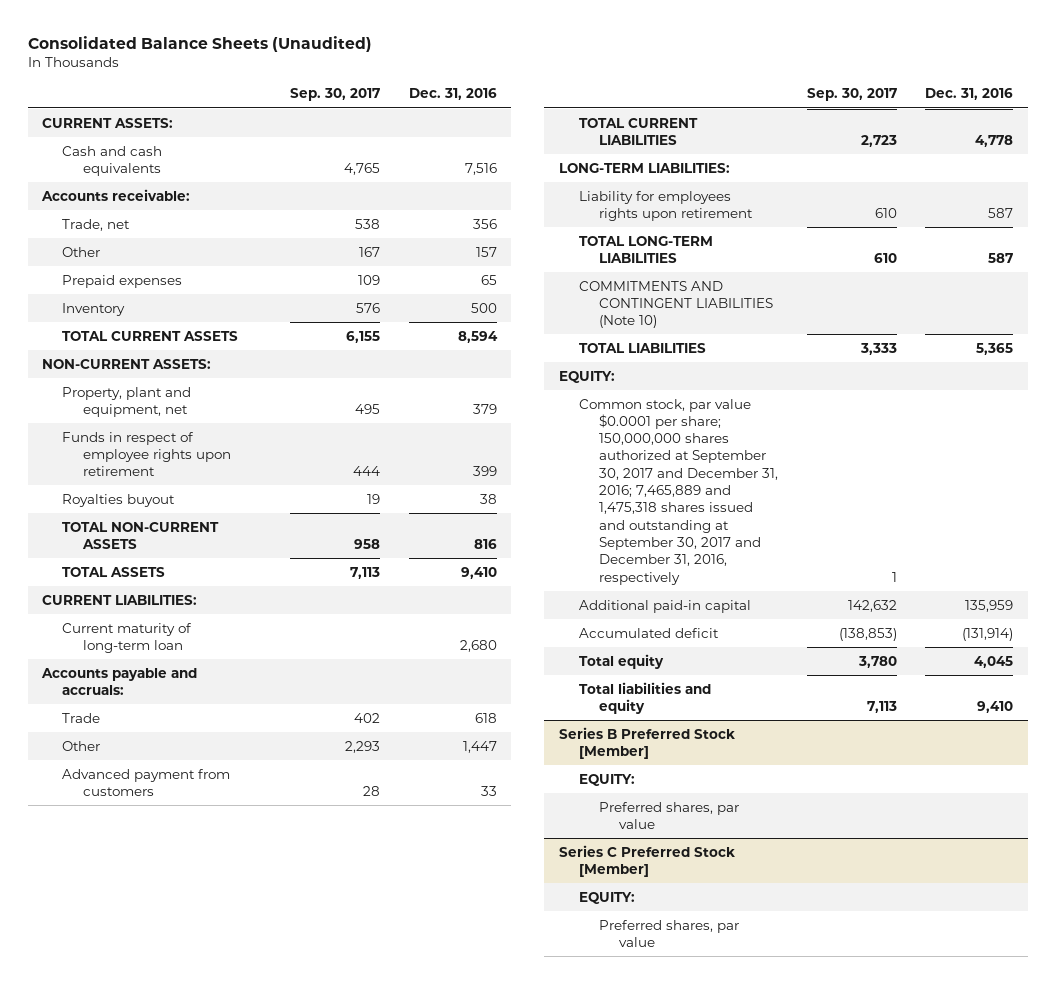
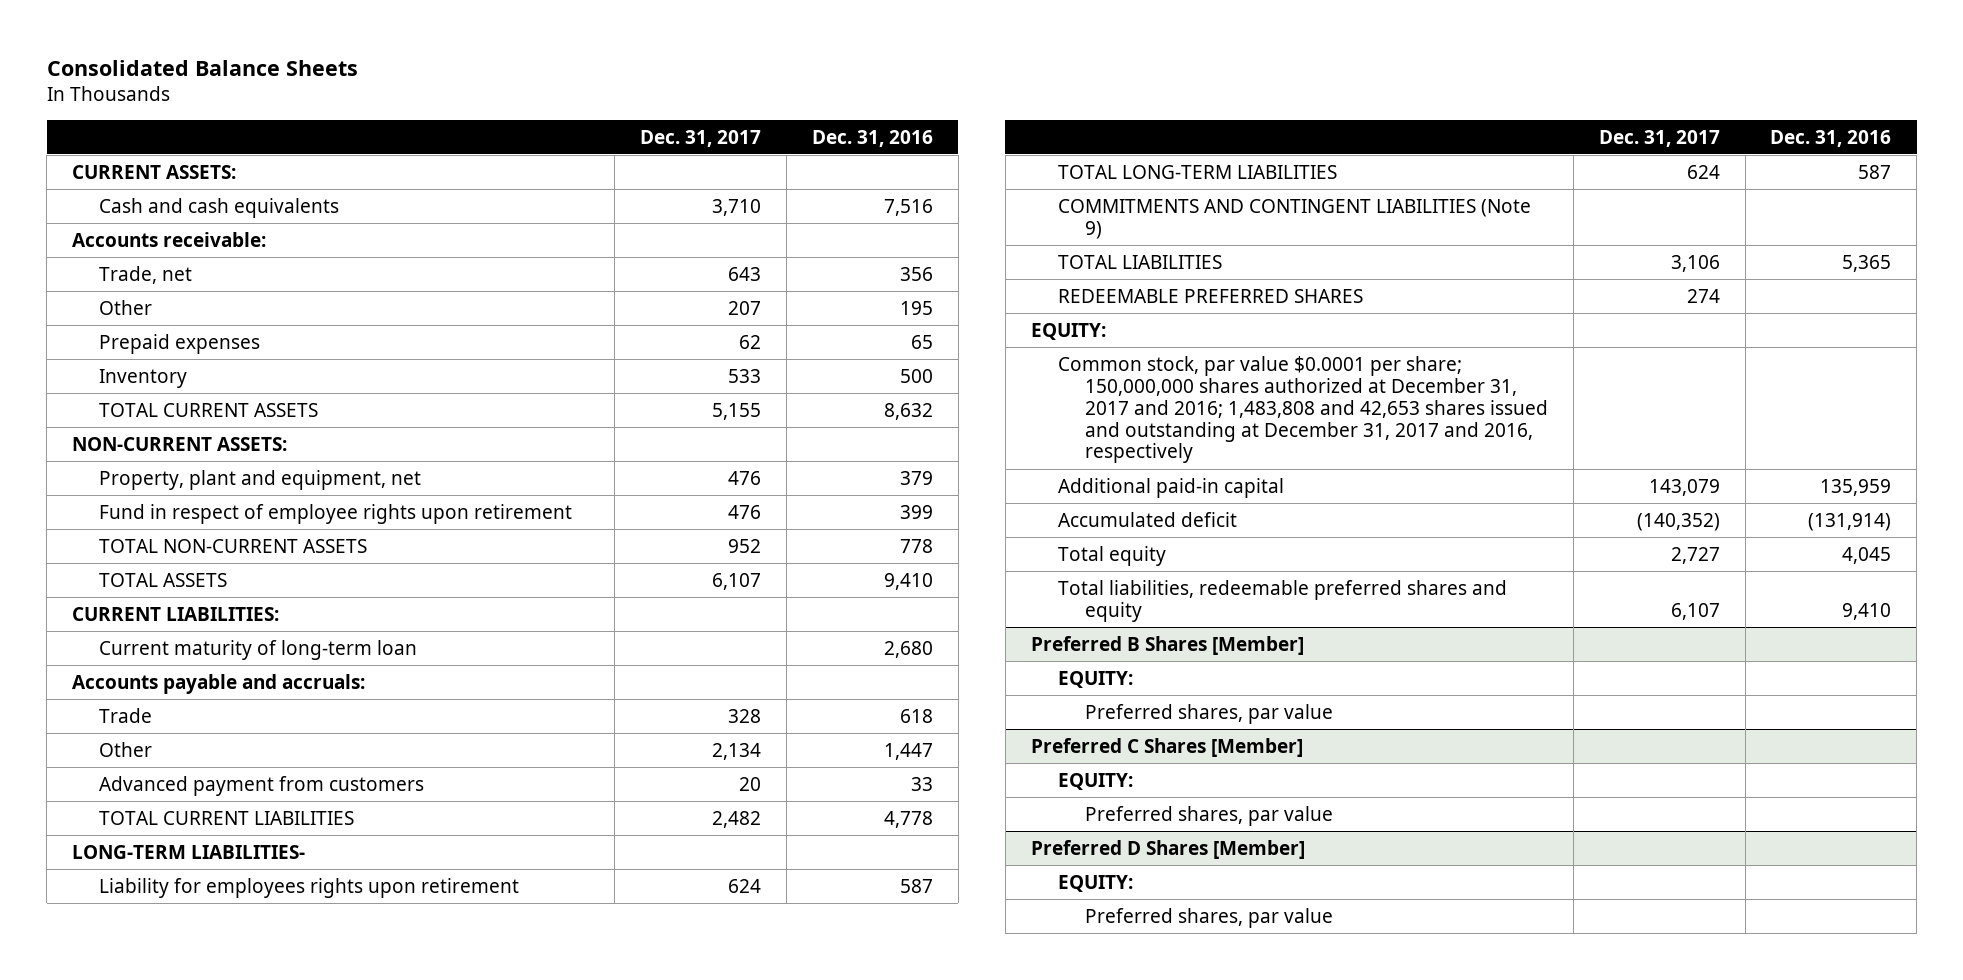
[27,35,372,52] Consolidated Balance Sheets (Unaudited) -> [46,59,358,76] Consolidated Balance Sheets
[290,88,381,102] Sep. 30, 2017 -> none
none -> [640,129,762,147] Dec. 31, 2017
[475,246,497,257] 157 -> [899,300,933,315] 195
[457,330,498,343] 8,594 -> [883,402,933,420] 8,632
[62,493,176,507] Royalties buyout -> none
[62,431,231,477] Funds in respect of employee rights upon retirement -> [99,503,573,524] Fund in respect of employee rights upon retirement
[473,538,497,549] 816 -> [899,538,933,553] 778
[558,162,730,173] LONG-TERM LIABILITIES: -> [72,844,306,859] LONG-TERM LIABILITIES-
[578,280,774,329] COMMITMENTS AND CONTINGENT LIABILITIES (Note 10) -> [1057,198,1531,239] COMMITMENTS AND CONTINGENT LIABILITIES (Note 9)
none -> [1057,288,1363,303] REDEEMABLE PREFERRED SHARES
[578,398,779,585] Common stock, par value $0.0001 per share; 150,000,000 shares authorized at September 30, 2017 and December 31, 2016; 7,465,889 and 1,475,318 shares issued and outstanding at September 30, 2017 and December 31, 2016, respectively -> [1057,355,1549,464] Common stock, par value $0.0001 per share; 150,000,000 shares authorized at December 31, 2017 and 2016; 1,483,808 and 42,653 shares issued and outstanding at December 31, 2017 and 2016, respectively
[578,681,711,714] Total liabilities and equity -> [1057,579,1507,622] Total liabilities, redeemable preferred shares and equity
[558,726,735,759] Series B Preferred Stock [Member] -> [1030,635,1304,655] Preferred B Shares [Member]
[558,844,735,877] Series C Preferred Stock [Member] -> [1030,737,1303,757] Preferred C Shares [Member]
none -> [1030,839,1305,859] Preferred D Shares [Member]
none -> [1057,874,1133,892] EQUITY:
none -> [1085,907,1334,928] Preferred shares, par value

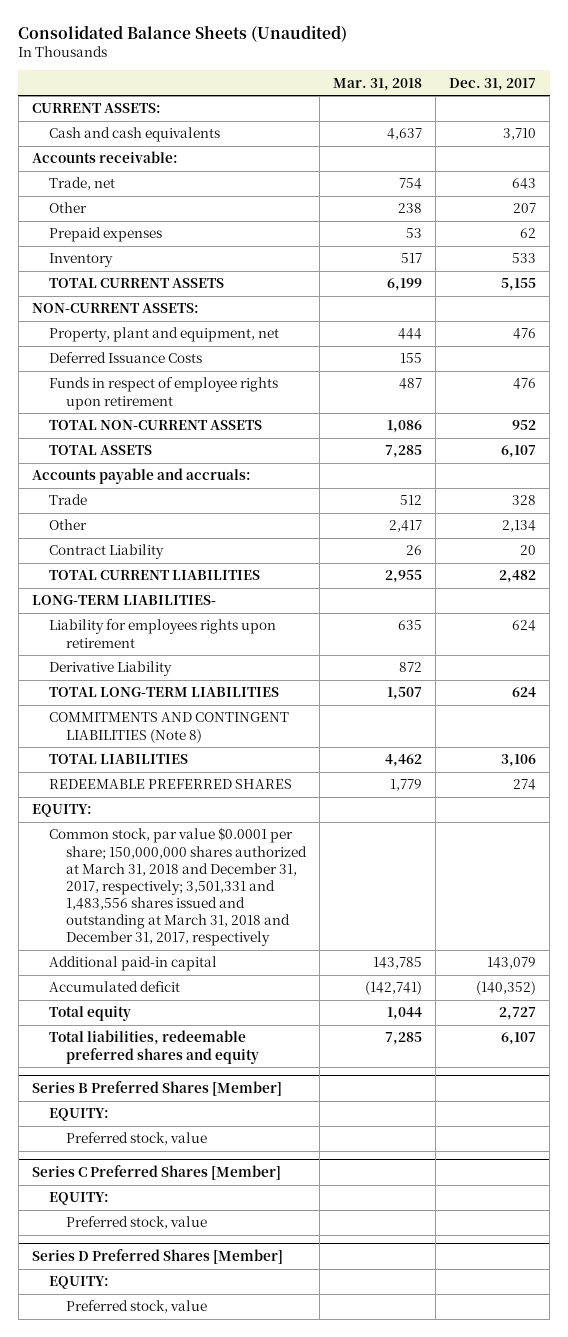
[46,59,358,76] Consolidated Balance Sheets -> [18,25,348,43] Consolidated Balance Sheets (Unaudited)
[811,129,933,147] Dec. 31, 2016 -> none
none -> [333,77,423,91] Mar. 31, 2018
none -> [49,352,203,364] Deferred Issuance Costs
[99,503,573,524] Fund in respect of employee rights upon retirement -> [49,377,279,410] Funds in respect of employee rights upon retirement
[72,606,280,621] CURRENT LIABILITIES: -> none
[99,639,418,660] Current maturity of long-term loan -> none
[99,775,425,796] Advanced payment from customers -> none
none -> [49,544,165,560] Contract Liability
none -> [49,661,173,677] Derivative Liability
[1057,198,1531,239] COMMITMENTS AND CONTINGENT LIABILITIES (Note 9) -> [49,712,290,743] COMMITMENTS AND CONTINGENT LIABILITIES (Note 8)
[1057,355,1549,464] Common stock, par value $0.0001 per share; 150,000,000 shares authorized at December 31, 2017 and 2016; 1,483,808 and 42,653 shares issued and outstanding at December 31, 2017 and 2016, respectively -> [49,827,308,947] Common stock, par value $0.0001 per share; 150,000,000 shares authorized at March 31, 2018 and December 31, 2017, respectively; 3,501,331 and 1,483,556 shares issued and outstanding at March 31, 2018 and December 31, 2017, respectively
[1030,635,1304,655] Preferred B Shares [Member] -> [31,1080,282,1096] Series B Preferred Shares [Member]
[1085,703,1334,724] Preferred shares, par value -> [66,1132,208,1146] Preferred stock, value
[1030,737,1303,757] Preferred C Shares [Member] -> [31,1164,281,1180] Series C Preferred Shares [Member]
[1085,805,1334,826] Preferred shares, par value -> [66,1216,208,1230] Preferred stock, value
[1030,839,1305,859] Preferred D Shares [Member] -> [31,1248,283,1264] Series D Preferred Shares [Member]
[1085,907,1334,928] Preferred shares, par value -> [66,1300,208,1314] Preferred stock, value

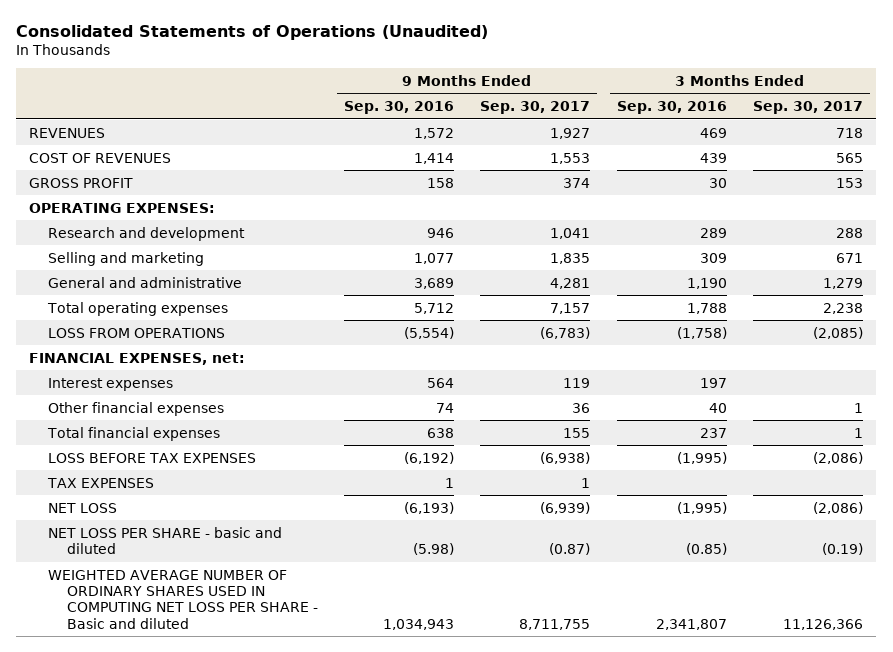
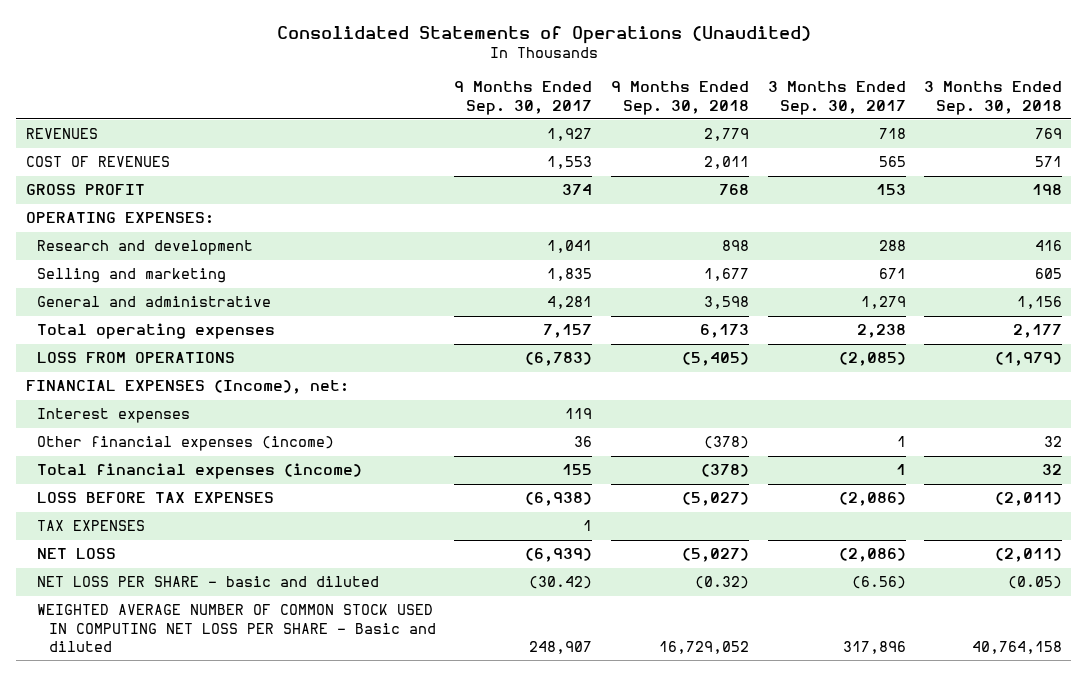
[344,101,455,115] Sep. 30, 2016 -> none
[616,101,727,115] Sep. 30, 2016 -> none
none -> [611,81,750,115] 9 Months Ended Sep. 30, 2018
none -> [924,81,1063,115] 3 Months Ended Sep. 30, 2018
[29,352,246,365] FINANCIAL EXPENSES, net: -> [25,380,349,395] FINANCIAL EXPENSES (Income), net:
[47,401,224,416] Other financial expenses -> [37,436,335,452] Other financial expenses (income)
[46,426,220,441] Total financial expenses -> [37,463,363,480] Total financial expenses (income)
[549,542,591,555] (0.87) -> [529,576,593,590] (30.42)
[822,542,864,555] (0.19) -> [851,576,906,590] (6.56)
[47,569,318,629] WEIGHTED AVERAGE NUMBER OF ORDINARY SHARES USED IN COMPUTING NET LOSS PER SHARE - Basic and diluted -> [37,604,436,652] WEIGHTED AVERAGE NUMBER OF COMMON STOCK USED IN COMPUTING NET LOSS PER SHARE - Basic and diluted
[519,618,591,630] 8,711,755 -> [529,640,593,654] 248,907
[783,618,864,630] 11,126,366 -> [842,640,906,654] 317,896

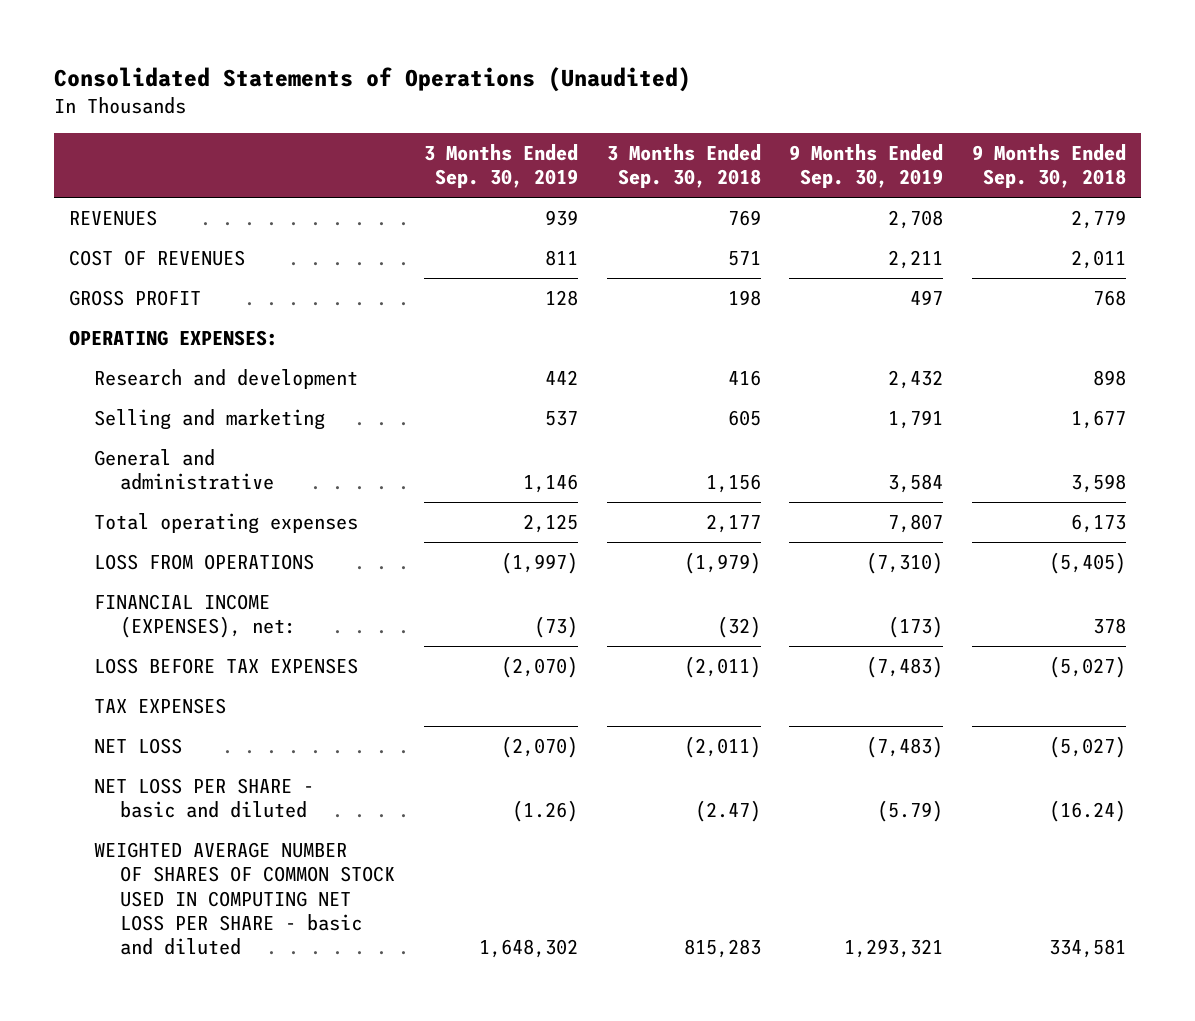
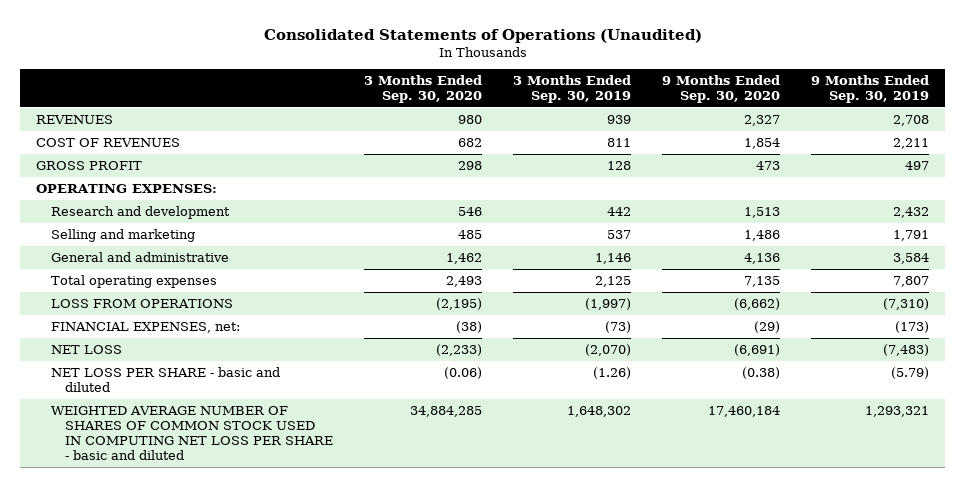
[606,144,761,189] 3 Months Ended Sep. 30, 2018 -> none
[972,144,1127,189] 9 Months Ended Sep. 30, 2018 -> none
none -> [364,74,483,103] 3 Months Ended Sep. 30, 2020
none -> [662,74,781,103] 9 Months Ended Sep. 30, 2020
[94,658,359,675] LOSS BEFORE TAX EXPENSES -> none
[94,698,227,715] TAX EXPENSES -> none
[94,594,296,639] FINANCIAL INCOME (EXPENSES), net: -> [50,321,240,333] FINANCIAL EXPENSES, net:

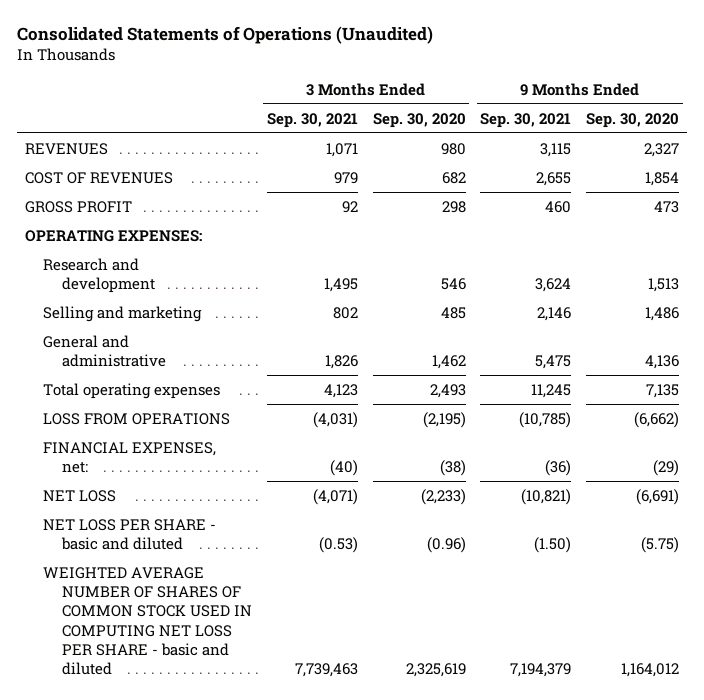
[513,74,632,103] 3 Months Ended Sep. 30, 2019 -> none
[811,74,930,103] 9 Months Ended Sep. 30, 2019 -> none
none -> [266,112,358,128] Sep. 30, 2021
none -> [480,112,572,128] Sep. 30, 2021
[444,366,483,379] (0.06) -> [426,537,466,554] (0.96)
[742,366,781,379] (0.38) -> [641,537,680,554] (5.75)
[410,405,483,417] 34,884,285 -> [405,663,466,678] 2,325,619
[708,405,781,417] 17,460,184 -> [621,663,680,678] 1,164,012

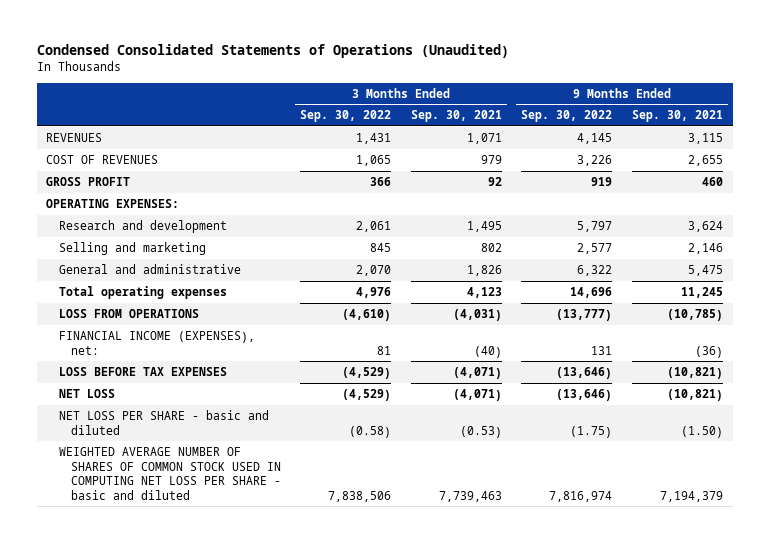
[17,26,434,45] Consolidated Statements of Operations (Unaudited) -> [36,43,509,58] Condensed Consolidated Statements of Operations (Unaudited)
[372,112,466,128] Sep. 30, 2020 -> none
[586,112,680,128] Sep. 30, 2020 -> none
none -> [300,110,392,123] Sep. 30, 2022
none -> [521,110,613,123] Sep. 30, 2022
[43,441,217,474] FINANCIAL EXPENSES, net: -> [58,331,255,355] FINANCIAL INCOME (EXPENSES), net:
none -> [58,367,227,377] LOSS BEFORE TAX EXPENSES

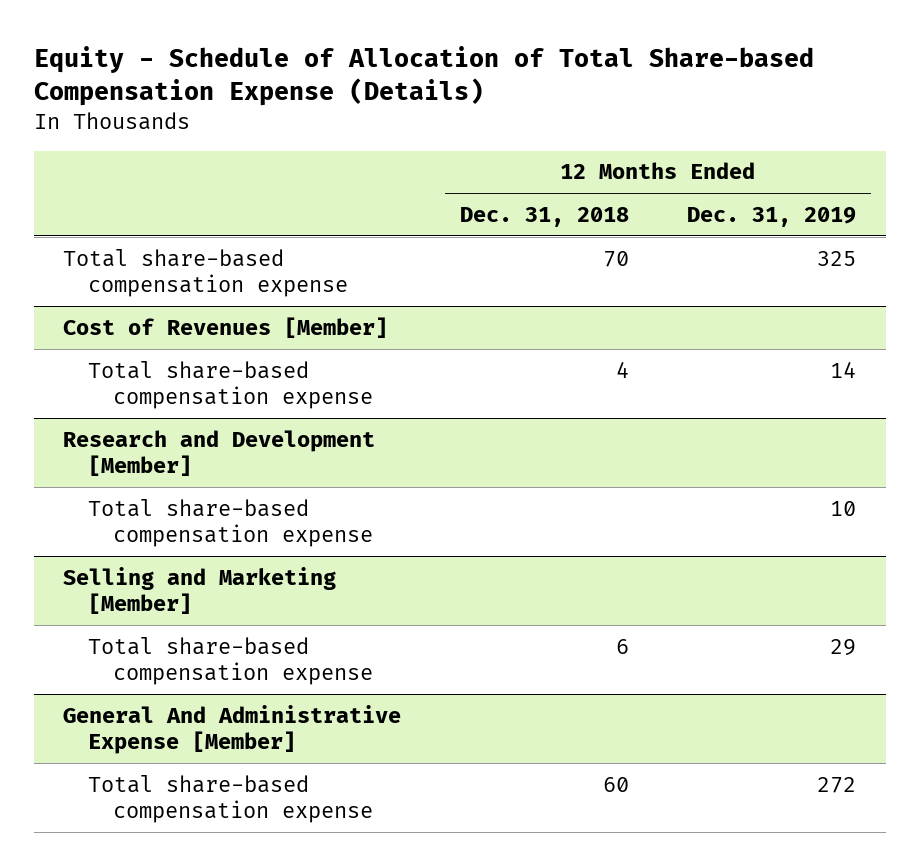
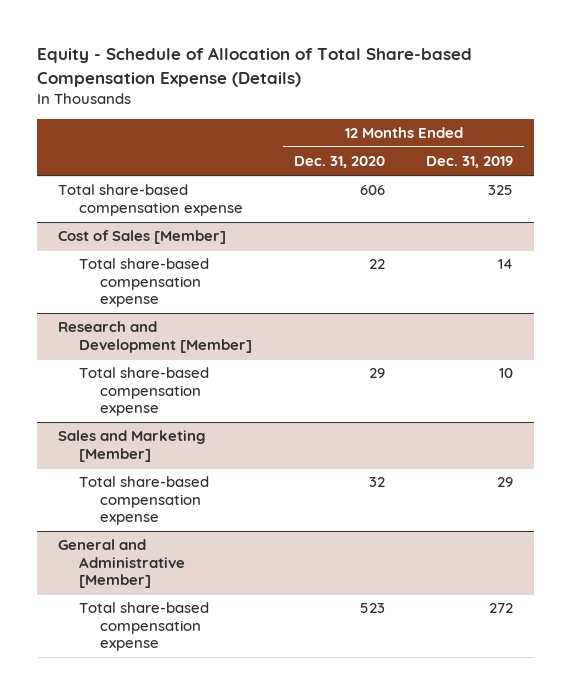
[459,206,629,227] Dec. 31, 2018 -> none
none -> [293,156,385,169] Dec. 31, 2020
[63,316,389,338] Cost of Revenues [Member] -> [58,230,227,245] Cost of Sales [Member]
[63,566,337,615] Selling and Marketing [Member] -> [58,430,207,462] Sales and Marketing [Member]
[63,704,402,755] General And Administrative Expense [Member] -> [58,539,186,589] General and Administrative [Member]

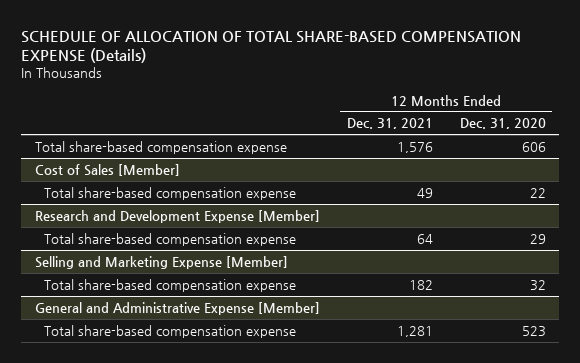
[37,47,473,87] Equity - Schedule of Allocation of Total Share-based Compensation Expense (Details) -> [21,30,522,63] SCHEDULE OF ALLOCATION OF TOTAL SHARE-BASED COMPENSATION EXPENSE (Details)
[426,156,514,169] Dec. 31, 2019 -> none
none -> [346,118,433,130] Dec. 31, 2021
[58,321,253,353] Research and Development [Member] -> [34,209,320,223] Research and Development Expense [Member]
[58,430,207,462] Sales and Marketing [Member] -> [34,255,288,269] Selling and Marketing Expense [Member]
[58,539,186,589] General and Administrative [Member] -> [34,301,320,315] General and Administrative Expense [Member]

